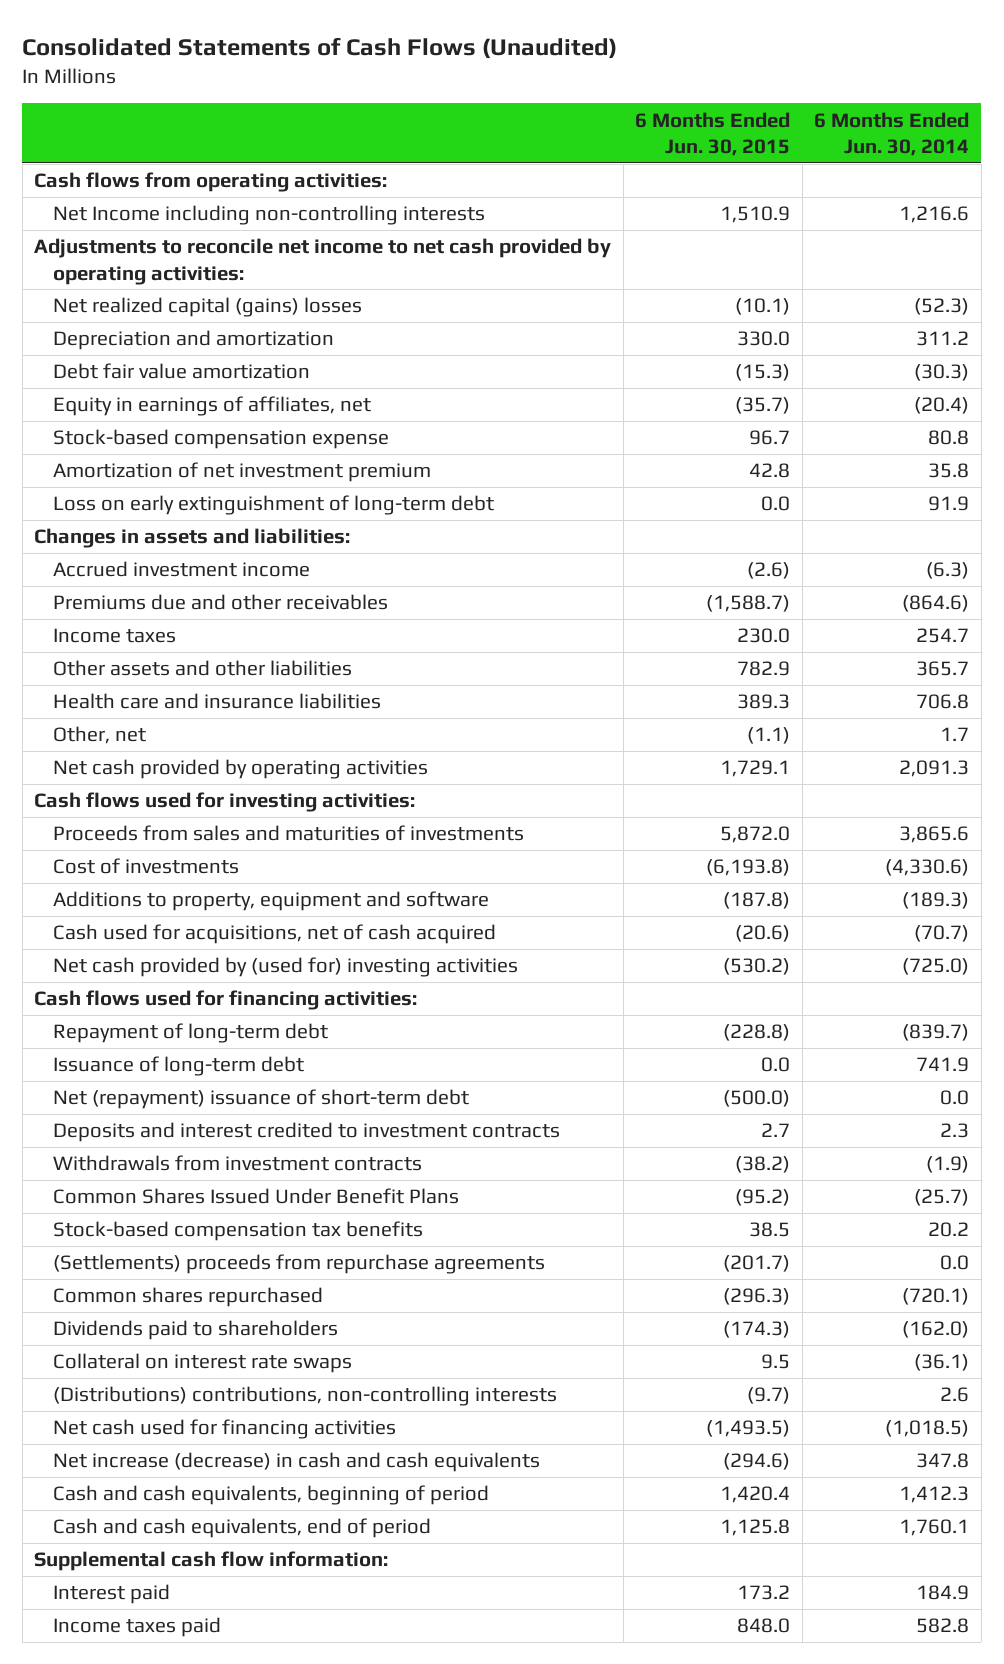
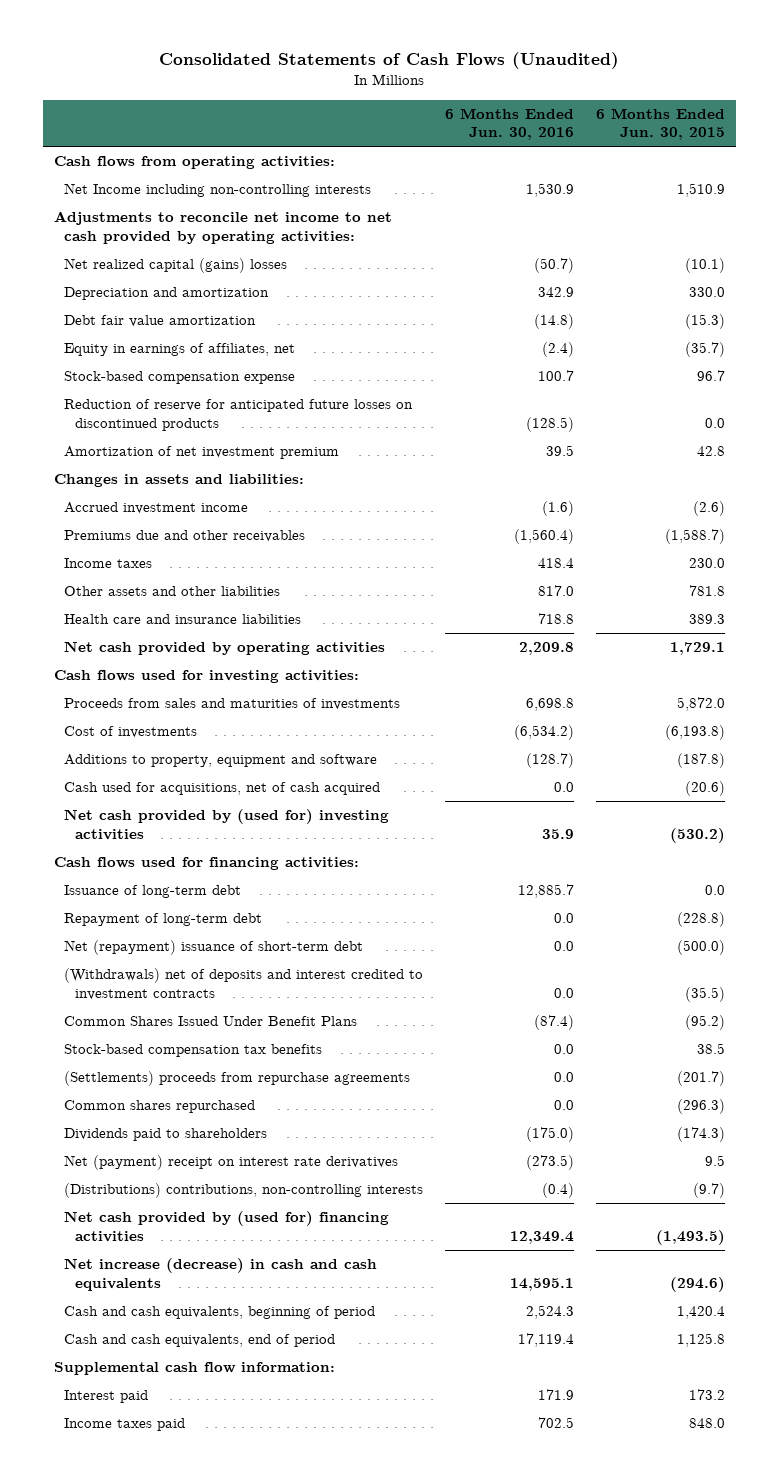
[814,111,970,157] 6 Months Ended Jun. 30, 2014 -> none
none -> [445,107,575,141] 6 Months Ended Jun. 30, 2016
none -> [64,399,414,431] Reduction of reserve for anticipated future losses on discontinued products
[52,495,494,516] Loss on early extinguishment of long-term debt -> none
[737,661,791,677] 782.9 -> [689,585,726,597] 781.8
[52,726,146,745] Other, net -> none
[52,1023,328,1044] Repayment of long-term debt -> [64,913,263,927] Repayment of long-term debt
[52,1122,560,1143] Deposits and interest credited to investment contracts -> none
[52,1155,422,1172] Withdrawals from investment contracts -> [64,968,424,1000] (Withdrawals) net of deposits and interest credited to investment contracts
[735,1156,791,1174] (38.2) -> [685,986,726,1002] (35.5)
[52,1353,352,1374] Collateral on interest rate swaps -> [64,1155,399,1171] Net (payment) receipt on interest rate derivatives
[52,1419,396,1440] Net cash used for financing activities -> [64,1211,390,1242] Net cash provided by (used for) financing activities

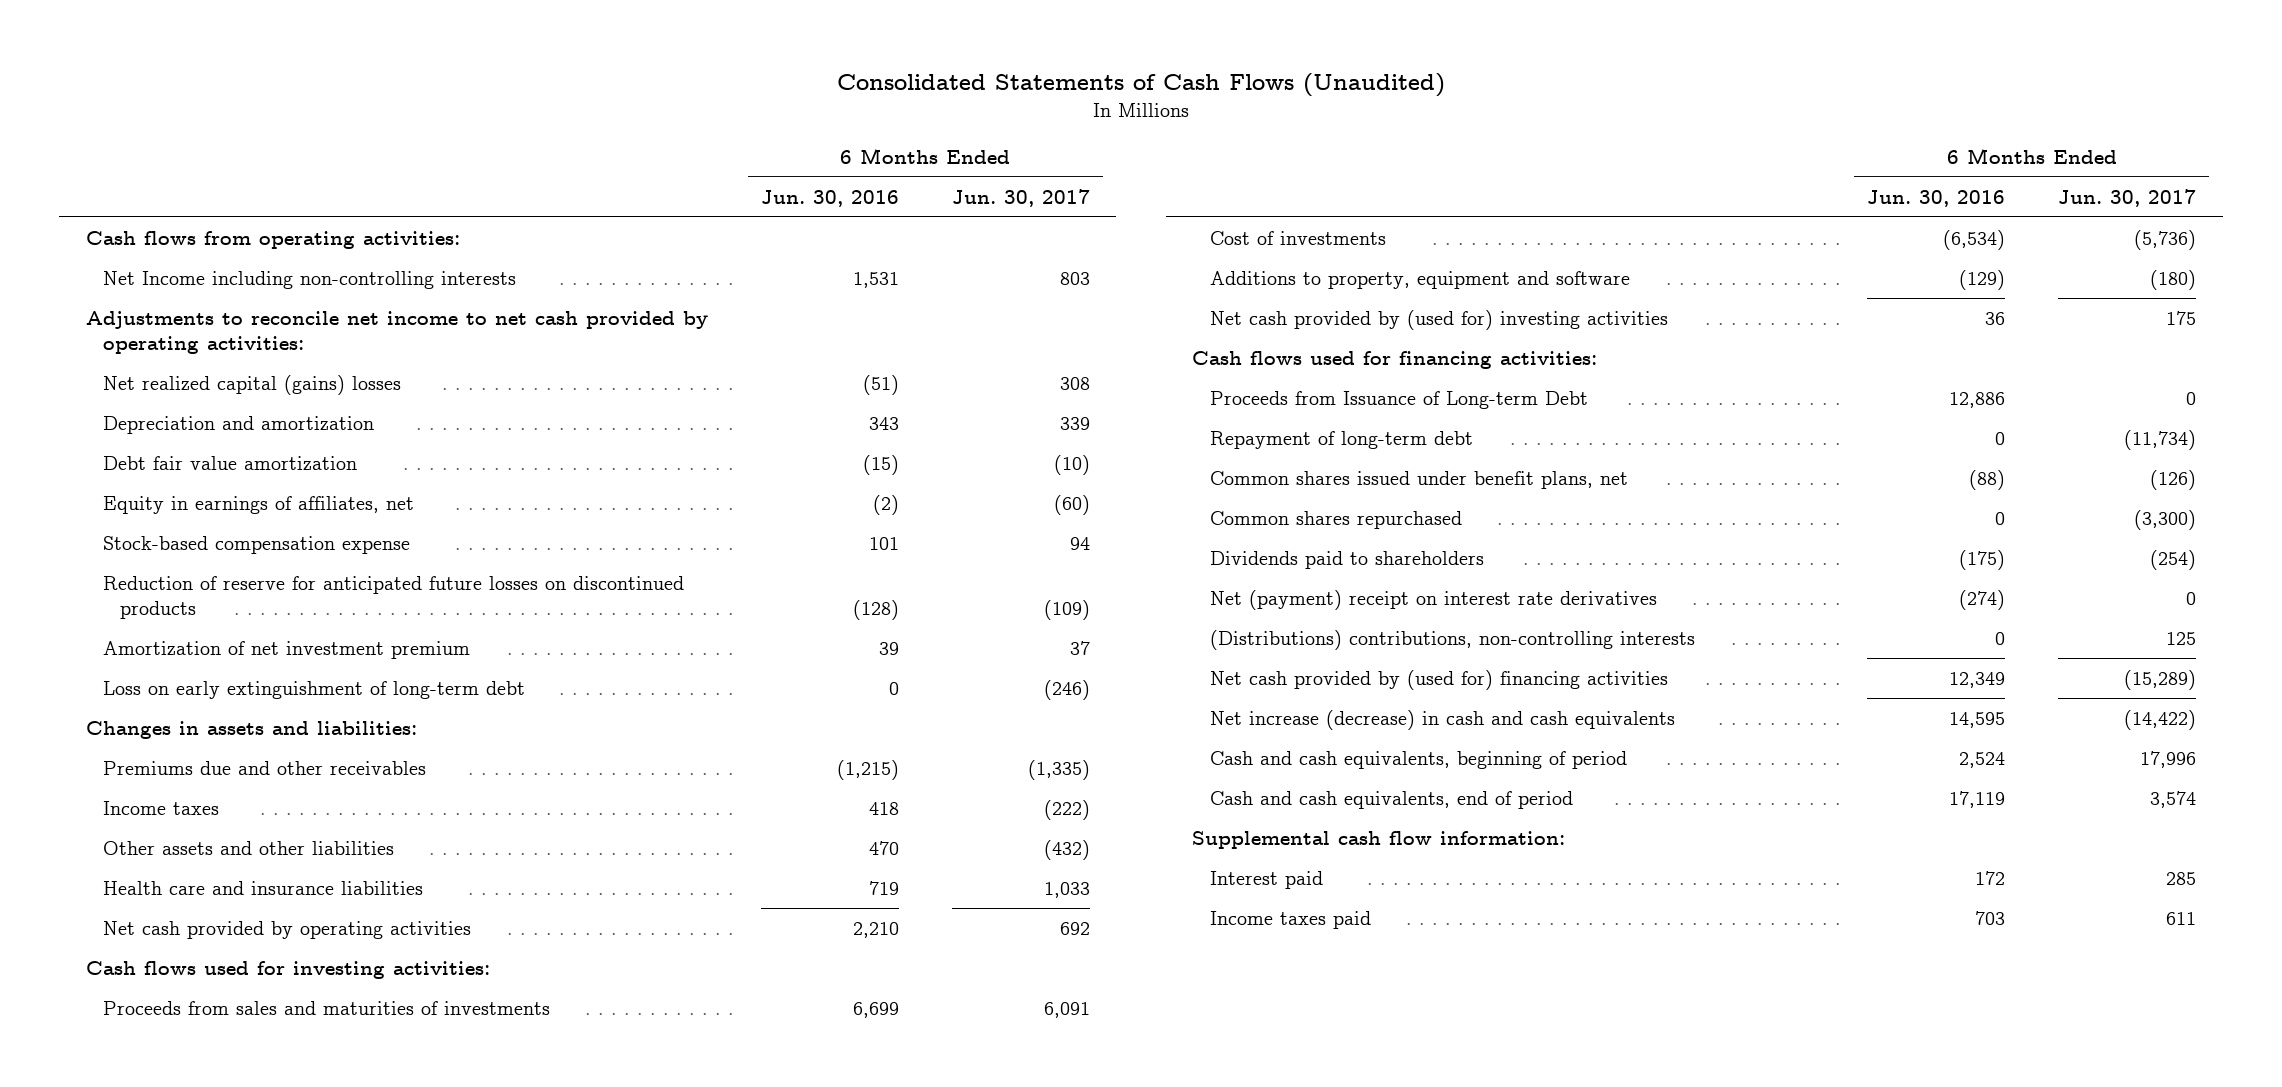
[596,107,726,141] 6 Months Ended Jun. 30, 2015 -> none
none -> [951,188,1090,207] Jun. 30, 2017
[526,183,575,198] 1,530.9 -> [852,271,899,288] 1,531
[534,258,575,274] (50.7) -> [862,374,899,395] (51)
[538,287,575,298] 342.9 -> [868,416,899,430] 343
[534,314,575,330] (14.8) -> [862,454,899,475] (15)
[542,342,575,358] (2.4) -> [872,494,899,515] (2)
[538,370,575,382] 100.7 -> [868,536,899,550] 101
[526,416,575,432] (128.5) -> [852,599,899,620] (128)
[546,445,575,457] 39.5 -> [878,641,899,655] 39
none -> [103,680,526,699] Loss on early extinguishment of long-term debt
[64,502,249,515] Accrued investment income -> none
[514,529,575,545] (1,560.4) -> [836,759,899,780] (1,215)
[538,558,575,569] 418.4 -> [868,801,899,815] 418
[538,585,575,597] 817.0 -> [868,840,899,855] 470
[538,613,575,625] 718.8 -> [868,880,899,895] 719
[519,642,575,656] 2,209.8 -> [852,921,899,938] 2,210
[64,782,381,796] Cash used for acquisitions, net of cash acquired -> none
[526,698,575,712] 6,698.8 -> [852,1001,899,1018] 6,699
[514,725,575,741] (6,534.2) -> [1943,229,2006,250] (6,534)
[526,753,575,769] (128.7) -> [1959,269,2006,290] (129)
[542,828,575,839] 35.9 -> [1985,311,2006,325] 36
[64,940,364,956] Net (repayment) issuance of short-term debt -> none
[64,968,424,1000] (Withdrawals) net of deposits and interest credited to investment contracts -> none
[64,1044,323,1058] Stock-based compensation tax benefits -> none
[64,1071,411,1087] (Settlements) proceeds from repurchase agreements -> none
[64,885,242,899] Issuance of long-term debt -> [1209,390,1588,409] Proceeds from Issuance of Long-term Debt
[518,884,575,899] 12,885.7 -> [1949,391,2006,408] 12,886
[554,913,575,924] 0.0 -> [1995,431,2006,445] 0
[64,1016,358,1027] Common Shares Issued Under Benefit Plans -> [1209,470,1628,489] Common shares issued under benefit plans, net
[534,1015,575,1031] (87.4) -> [1969,469,2006,490] (88)
[554,1100,575,1111] 0.0 -> [1995,511,2006,525] 0
[526,1127,575,1143] (175.0) -> [1959,549,2006,570] (175)
[526,1155,575,1171] (273.5) -> [1959,589,2006,610] (274)
[542,1183,575,1199] (0.4) -> [1995,631,2006,645] 0
[510,1230,575,1244] 12,349.4 -> [1949,671,2006,688] 12,349
[510,1277,575,1291] 14,595.1 -> [1949,711,2006,728] 14,595
[526,1305,575,1320] 2,524.3 -> [1959,751,2006,768] 2,524
[518,1333,575,1348] 17,119.4 -> [1949,790,2006,808] 17,119
[538,1389,575,1401] 171.9 -> [1975,870,2006,885] 172
[538,1417,575,1429] 702.5 -> [1975,910,2006,925] 703

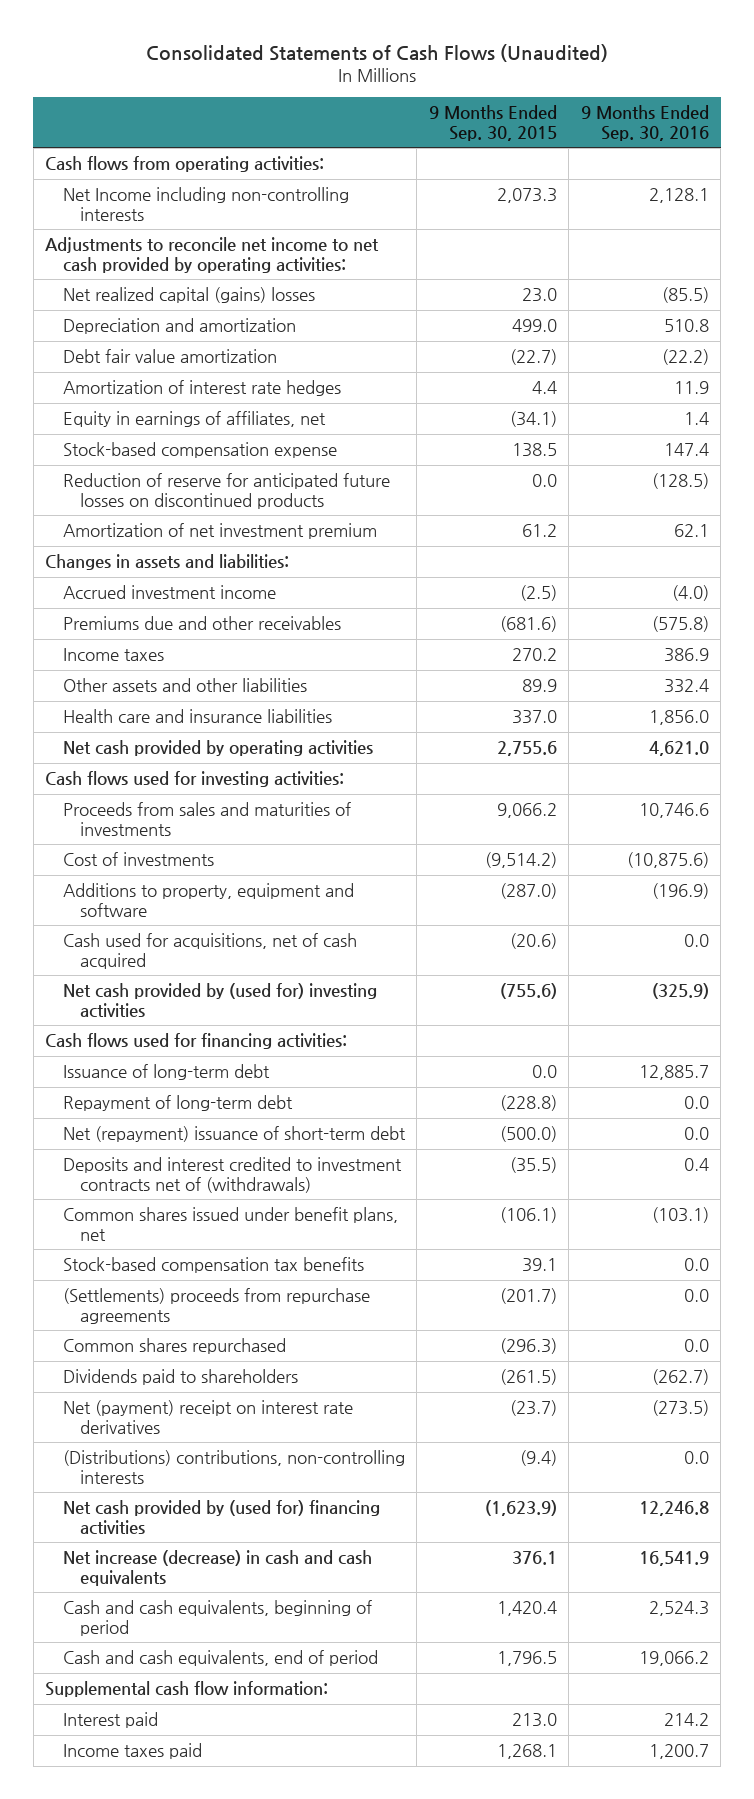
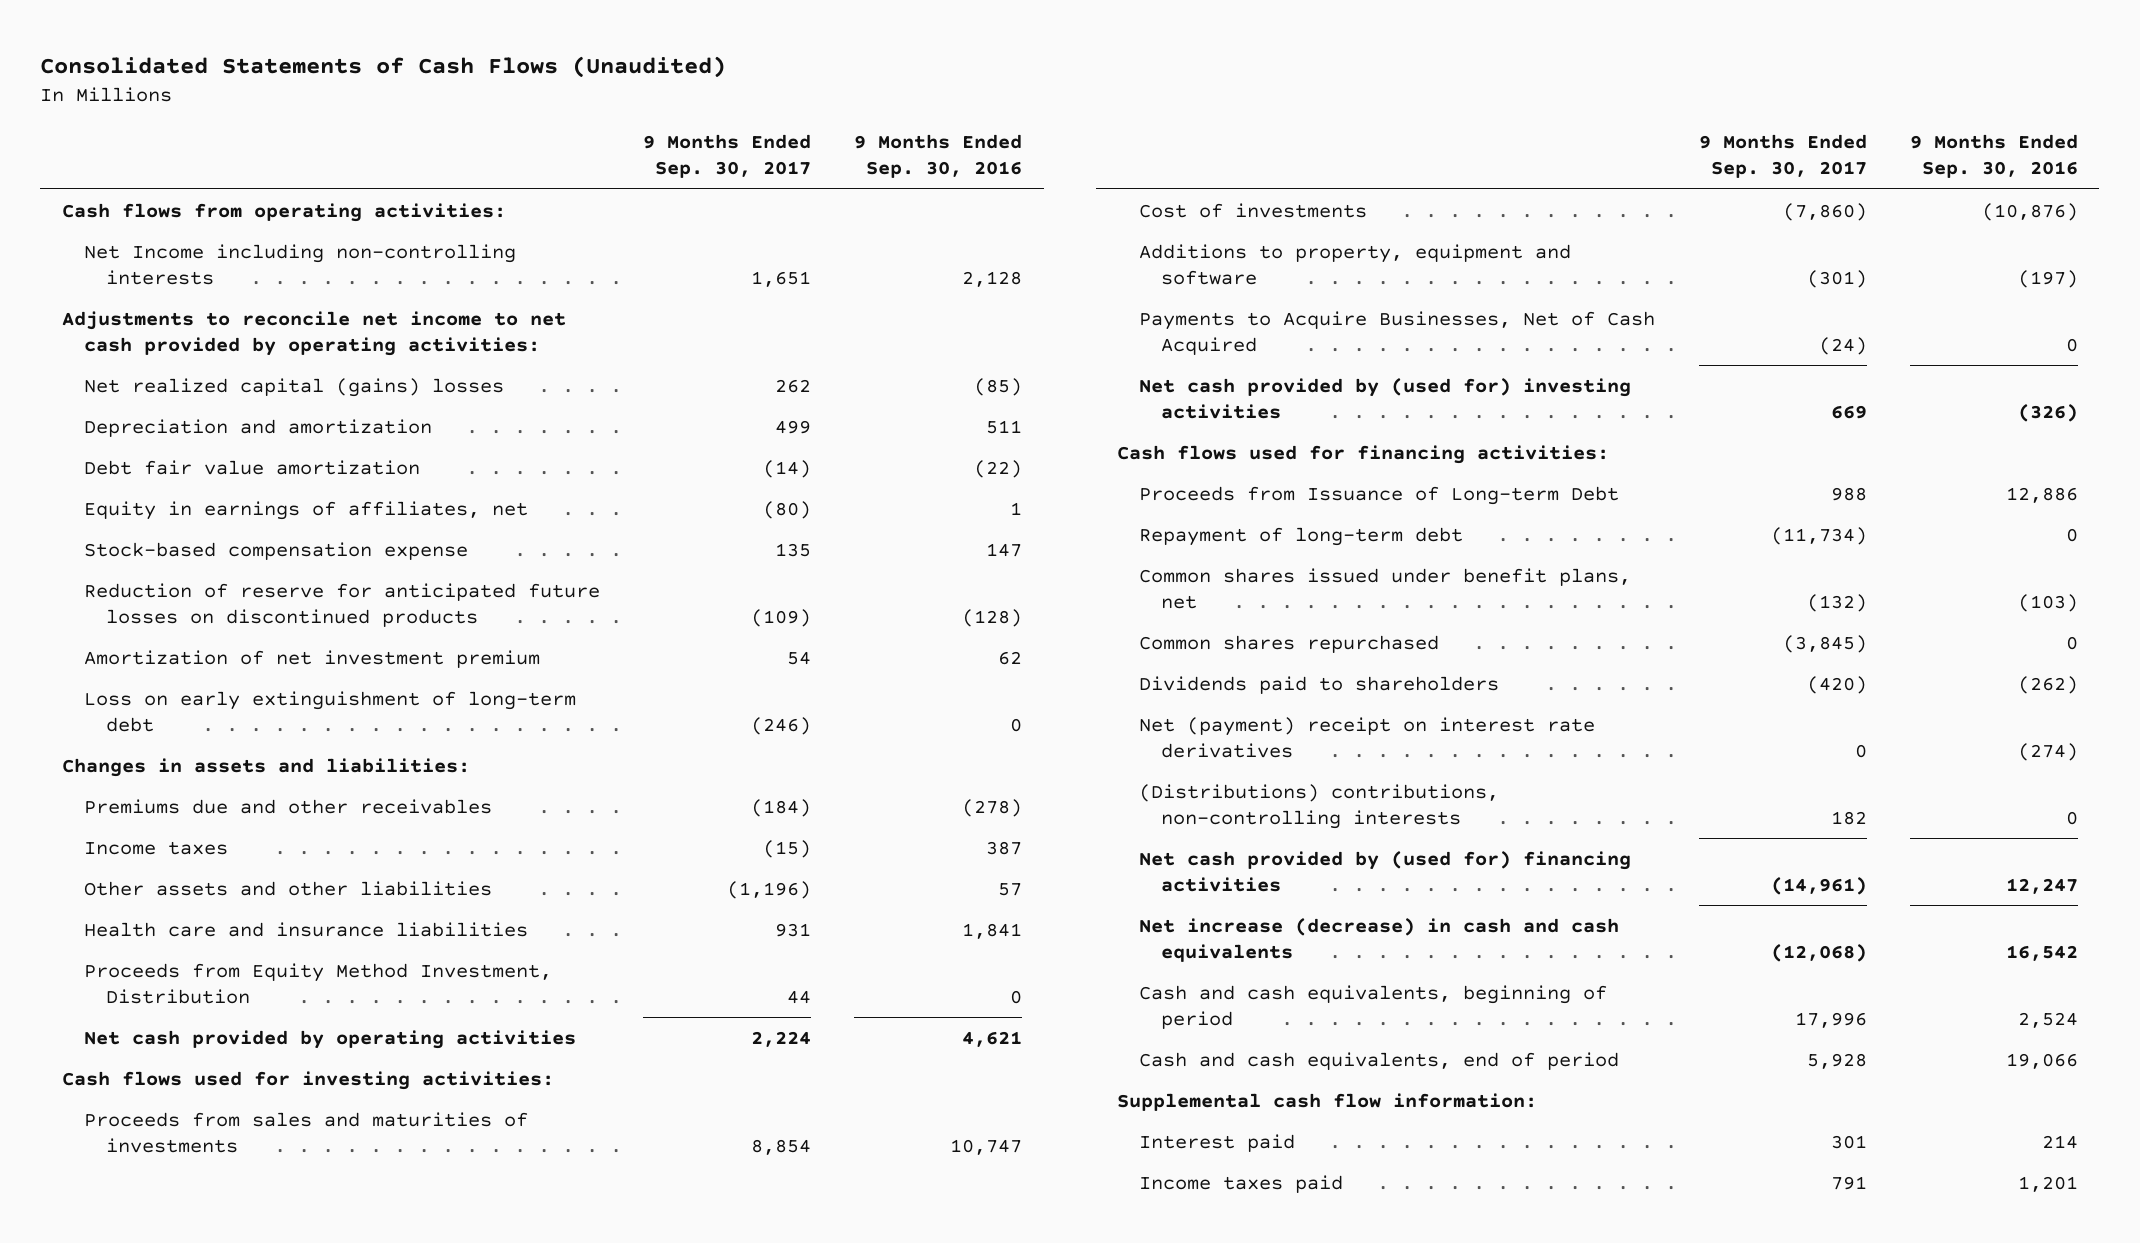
[428,104,557,141] 9 Months Ended Sep. 30, 2015 -> none
none -> [643,133,812,179] 9 Months Ended Sep. 30, 2017
[648,188,709,204] 2,128.1 -> [962,271,1023,288] 2,128
[62,380,341,397] Amortization of interest rate hedges -> none
[661,287,709,304] (85.5) -> [974,377,1023,396] (85)
[663,319,709,333] 510.8 -> [986,419,1023,434] 511
[661,349,709,366] (22.2) -> [974,459,1023,478] (22)
[683,412,709,426] 1.4 -> [1010,501,1023,515] 1
[663,443,709,457] 147.4 -> [986,542,1023,557] 147
[651,473,709,490] (128.5) -> [962,609,1023,628] (128)
[673,524,709,538] 62.1 -> [998,650,1023,665] 62
none -> [83,690,576,733] Loss on early extinguishment of long-term debt
[62,585,276,600] Accrued investment income -> none
[651,616,709,633] (575.8) -> [962,798,1023,817] (278)
[663,648,709,663] 386.9 -> [986,840,1023,855] 387
[663,679,709,694] 332.4 -> [998,882,1023,896] 57
[648,710,709,726] 1,856.0 -> [962,922,1023,939] 1,841
none -> [83,962,552,1005] Proceeds from Equity Method Investment, Distribution
[648,741,709,757] 4,621.0 -> [962,1030,1023,1047] 4,621
[638,803,709,819] 10,746.6 -> [950,1139,1023,1156] 10,747
[626,852,709,869] (10,875.6) -> [1981,202,2078,221] (10,876)
[651,883,709,900] (196.9) -> [2017,270,2078,289] (197)
[62,933,357,969] Cash used for acquisitions, net of cash acquired -> [1139,310,1656,356] Payments to Acquire Businesses, Net of Cash Acquired
[683,934,709,948] 0.0 -> [2065,338,2078,353] 0
[651,983,709,1000] (325.9) -> [2017,404,2078,423] (326)
[62,1126,406,1143] Net (repayment) issuance of short-term debt -> none
[62,1157,402,1193] Deposits and interest credited to investment contracts net of (withdrawals) -> none
[62,1257,364,1274] Stock-based compensation tax benefits -> none
[62,1288,370,1324] (Settlements) proceeds from repurchase agreements -> none
[62,1064,270,1081] Issuance of long-term debt -> [1139,485,1620,505] Proceeds from Issuance of Long-term Debt
[638,1065,709,1081] 12,885.7 -> [2005,486,2078,503] 12,886
[683,1096,709,1110] 0.0 -> [2065,527,2078,542] 0
[651,1207,709,1224] (103.1) -> [2017,594,2078,613] (103)
[683,1339,709,1353] 0.0 -> [2065,635,2078,650] 0
[651,1369,709,1386] (262.7) -> [2017,675,2078,694] (262)
[651,1400,709,1417] (273.5) -> [2017,743,2078,762] (274)
[683,1451,709,1465] 0.0 -> [2065,811,2078,826] 0
[638,1501,709,1517] 12,246.8 -> [2005,878,2078,895] 12,247
[638,1551,709,1567] 16,541.9 -> [2005,945,2078,962] 16,542
[648,1601,709,1617] 2,524.3 -> [2017,1012,2078,1029] 2,524
[638,1651,709,1667] 19,066.2 -> [2005,1052,2078,1069] 19,066
[663,1713,709,1727] 214.2 -> [2041,1134,2078,1149] 214
[648,1744,709,1760] 1,200.7 -> [2017,1175,2078,1192] 1,201

